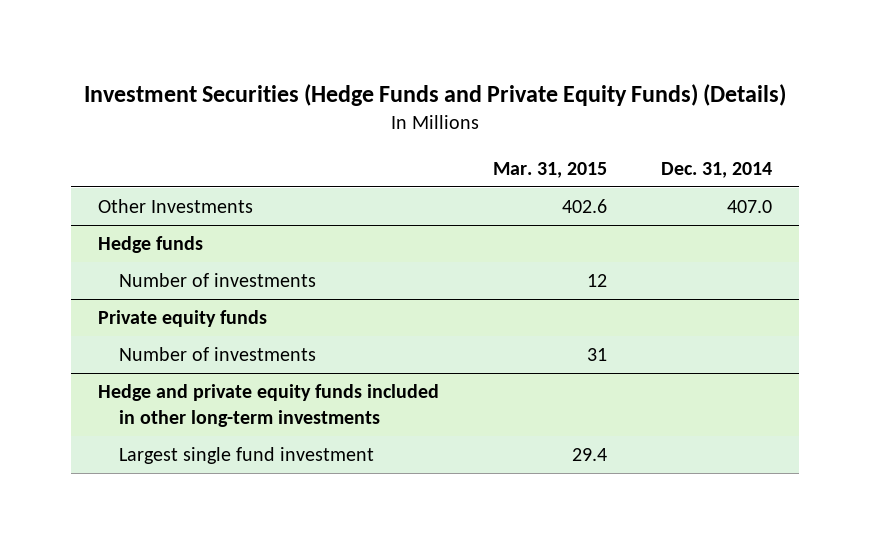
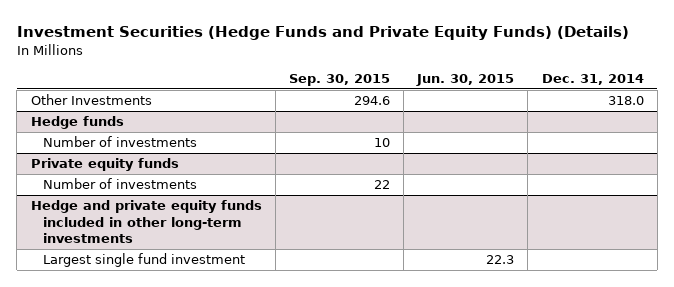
[492,161,607,178] Mar. 31, 2015 -> none
none -> [288,74,390,87] Sep. 30, 2015
none -> [416,74,515,87] Jun. 30, 2015
[726,200,772,214] 407.0 -> [607,96,644,106] 318.0

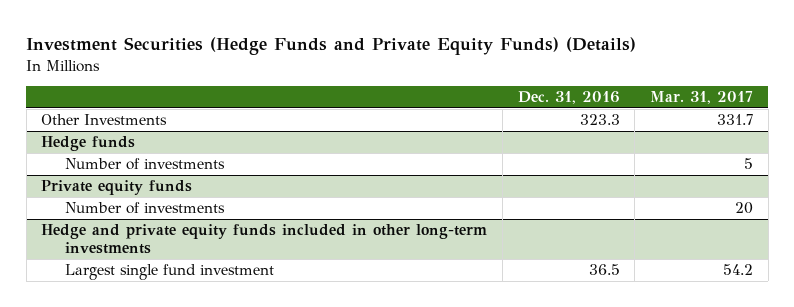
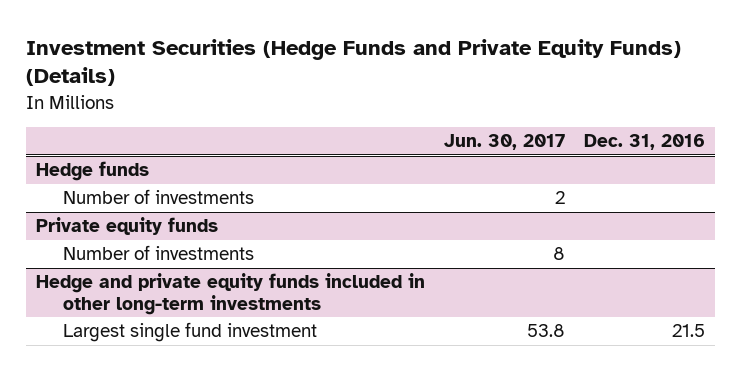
[649,91,753,105] Mar. 31, 2017 -> none
none -> [444,134,566,151] Jun. 30, 2017
[41,114,168,126] Other Investments -> none
[588,264,620,276] 36.5 -> [672,324,706,338] 21.5

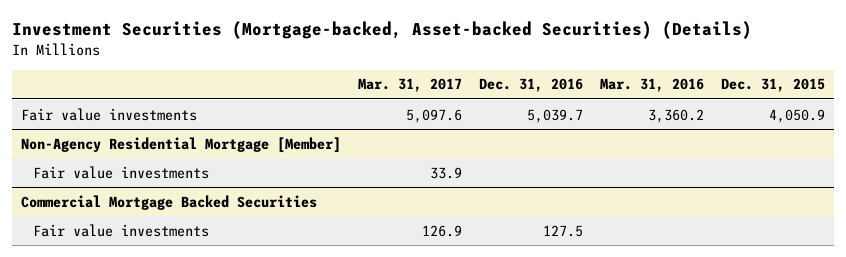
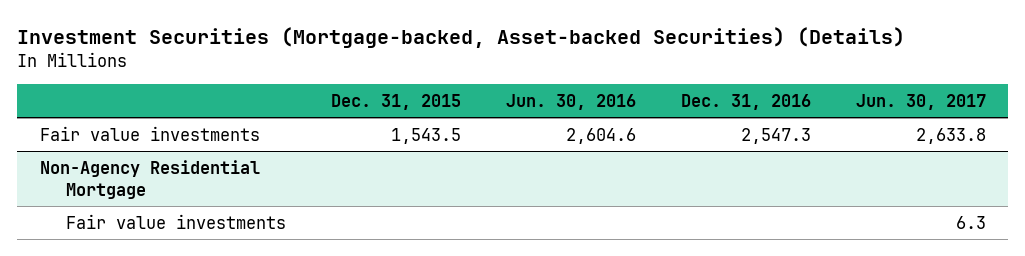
[358,78,463,93] Mar. 31, 2017 -> none
[600,78,705,93] Mar. 31, 2016 -> none
none -> [505,93,636,110] Jun. 30, 2016
none -> [855,93,986,110] Jun. 30, 2017
[527,108,584,123] 5,039.7 -> [740,127,811,144] 2,547.3
[769,108,826,123] 4,050.9 -> [390,127,461,144] 1,543.5
[20,136,341,153] Non-Agency Residential Mortgage [Member] -> [39,159,260,199] Non-Agency Residential Mortgage
[20,194,317,210] Commercial Mortgage Backed Securities -> none
[32,223,209,237] Fair value investments -> none

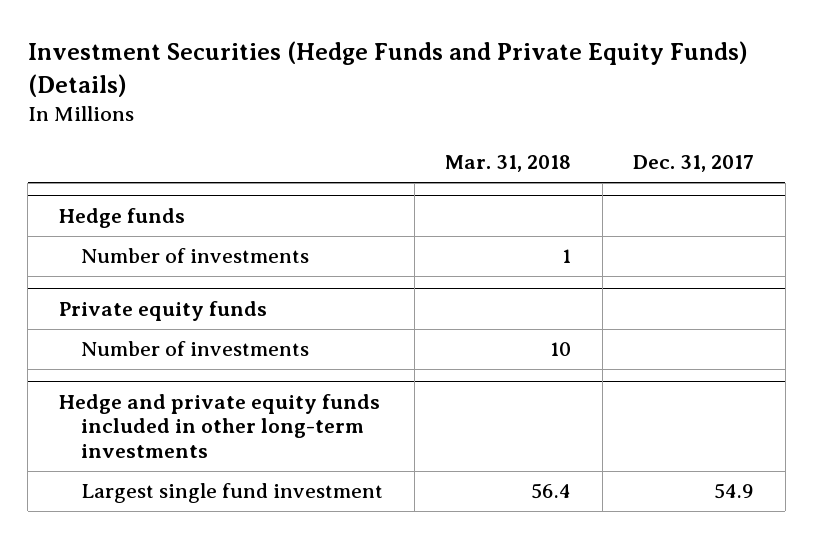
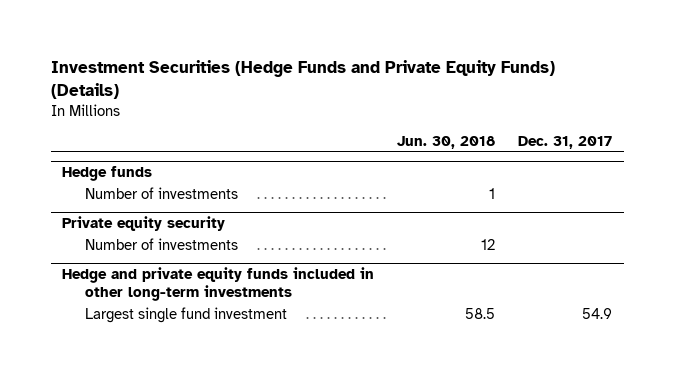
[445,155,572,173] Mar. 31, 2018 -> none
none -> [397,135,496,149] Jun. 30, 2018
[58,300,267,321] Private equity funds -> [62,216,226,232] Private equity security

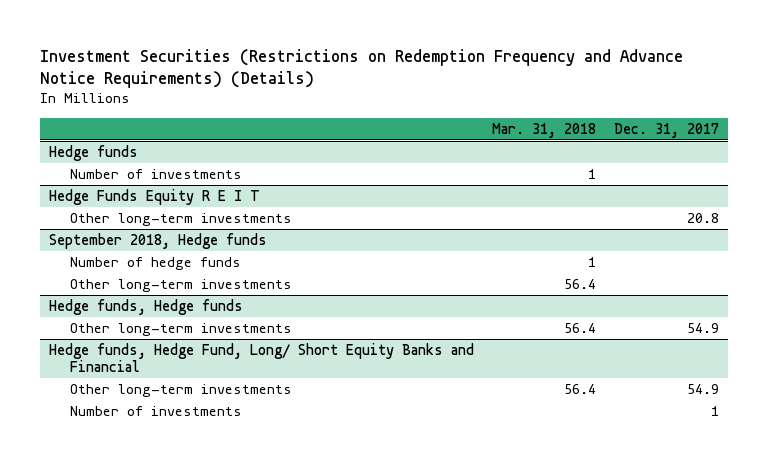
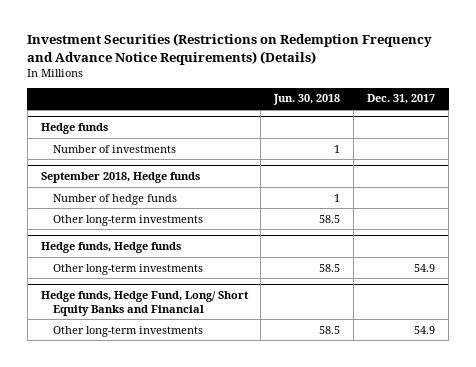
[492,122,597,138] Mar. 31, 2018 -> none
none -> [273,94,341,106] Jun. 30, 2018
[48,188,260,205] Hedge Funds Equity R E I T -> none
[69,212,292,226] Other long-term investments -> none
[69,405,242,416] Number of investments -> none

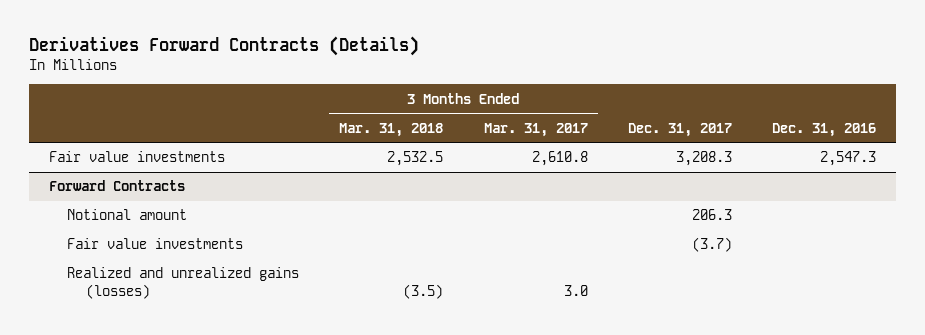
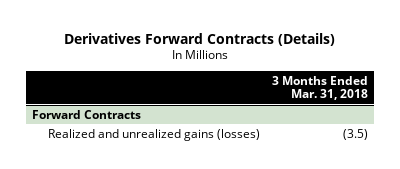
[483,122,588,137] Mar. 31, 2017 -> none
[627,122,732,137] Dec. 31, 2017 -> none
[771,122,876,137] Dec. 31, 2016 -> none
[48,151,225,163] Fair value investments -> none
[67,209,188,221] Notional amount -> none
[67,238,244,250] Fair value investments -> none

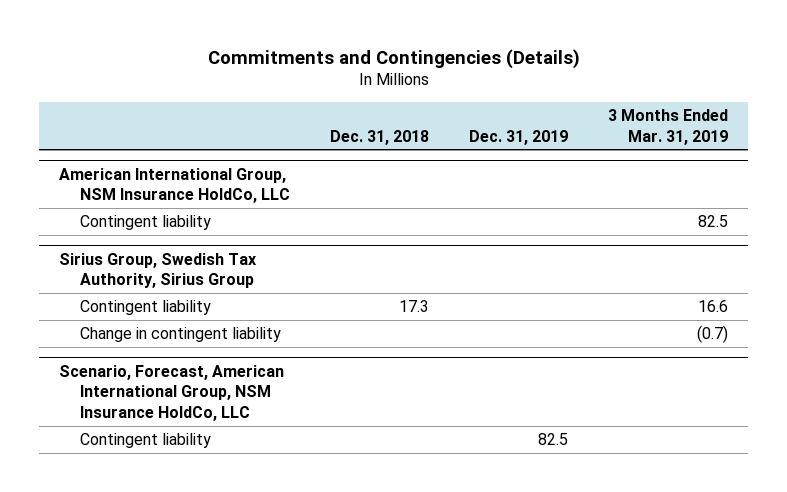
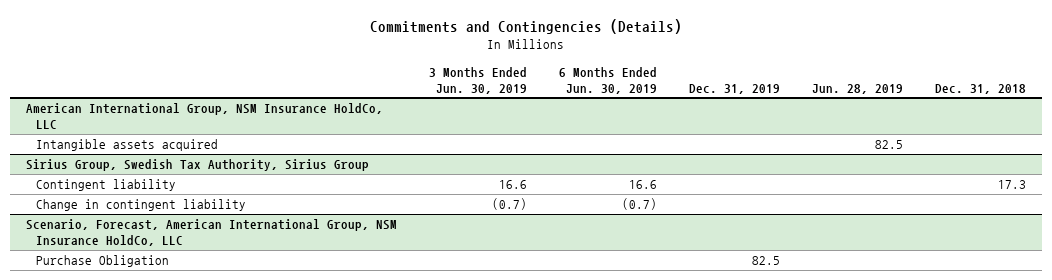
[608,108,729,145] 3 Months Ended Mar. 31, 2019 -> none
none -> [429,66,528,94] 3 Months Ended Jun. 30, 2019
none -> [559,66,658,94] 6 Months Ended Jun. 30, 2019
none -> [811,83,903,94] Jun. 28, 2019
[80,215,212,231] Contingent liability -> none
none -> [36,139,219,152] Intangible assets acquired
[80,433,212,449] Contingent liability -> [36,255,170,268] Purchase Obligation

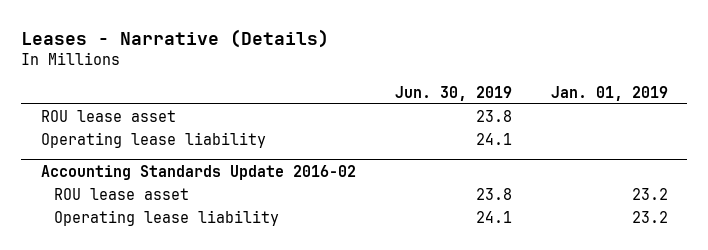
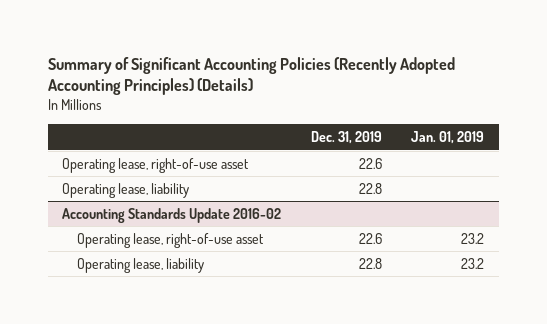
[21,28,330,48] Leases - Narrative (Details) -> [47,56,455,96] Summary of Significant Accounting Policies (Recently Adopted Accounting Principles) (Details)
[394,85,512,101] Jun. 30, 2019 -> none
none -> [310,131,382,145] Dec. 31, 2019
[40,110,176,123] ROU lease asset -> [62,157,250,173] Operating lease, right-of-use asset
[40,132,266,149] Operating lease liability -> [62,182,190,198] Operating lease, liability
[54,188,190,201] ROU lease asset -> [76,232,264,248] Operating lease, right-of-use asset
[54,210,280,227] Operating lease liability -> [76,257,204,273] Operating lease, liability

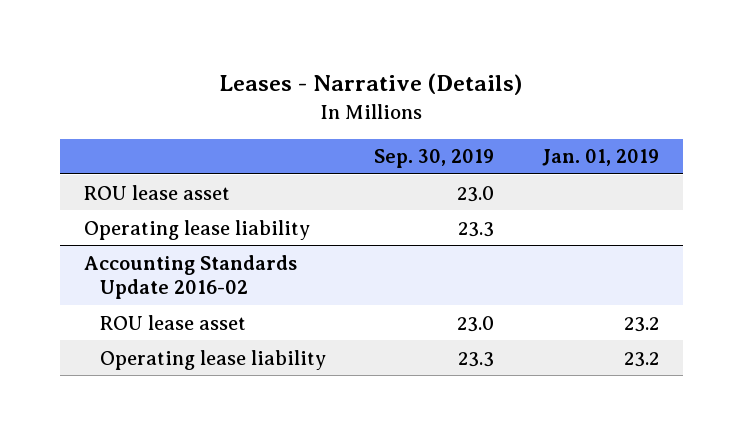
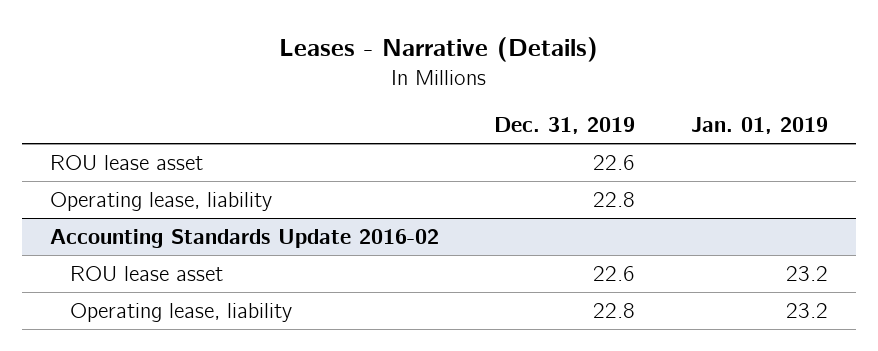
[374,149,495,169] Sep. 30, 2019 -> none
none -> [494,117,636,135] Dec. 31, 2019
[84,219,311,240] Operating lease liability -> [50,191,273,211] Operating lease, liability
[100,349,327,370] Operating lease liability -> [69,302,292,322] Operating lease, liability

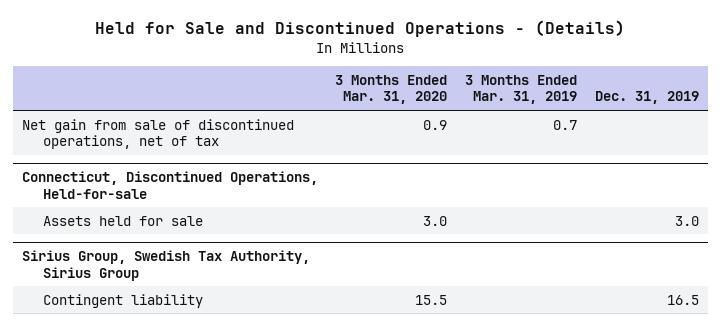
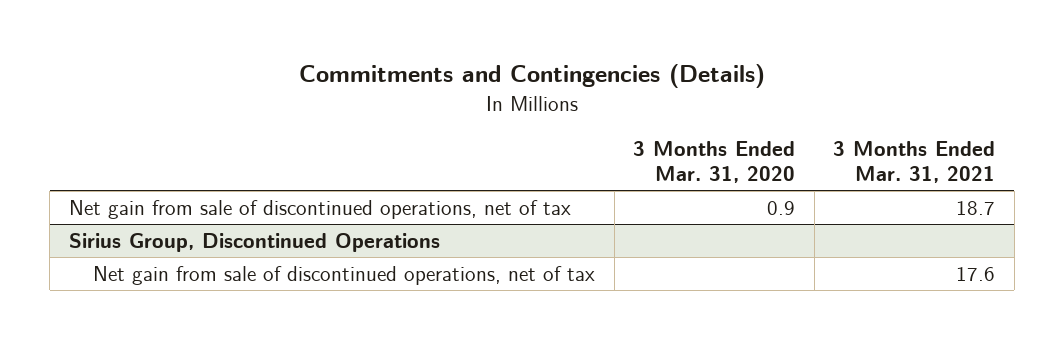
[95,20,626,38] Held for Sale and Discontinued Operations - (Details) -> [298,64,765,89] Commitments and Contingencies (Details)
[465,74,578,105] 3 Months Ended Mar. 31, 2019 -> none
[594,91,699,105] Dec. 31, 2019 -> none
none -> [833,140,996,184] 3 Months Ended Mar. 31, 2021
[21,170,318,199] Connecticut, Discontinued Operations, Held-for-sale -> none
[43,215,204,226] Assets held for sale -> none
[21,249,310,281] Sirius Group, Swedish Tax Authority, Sirius Group -> none
[43,293,204,308] Contingent liability -> none
none -> [68,233,440,253] Sirius Group, Discontinued Operations
none -> [93,266,596,286] Net gain from sale of discontinued operations, net of tax

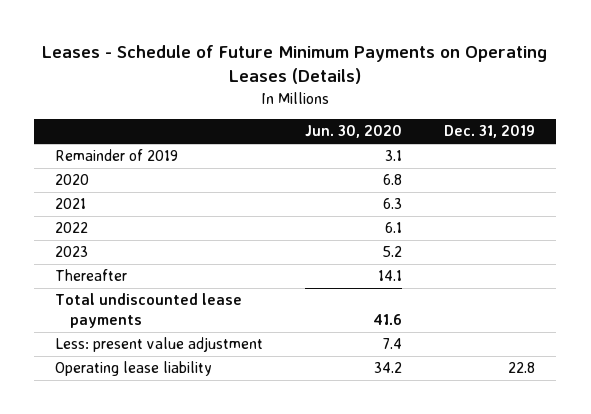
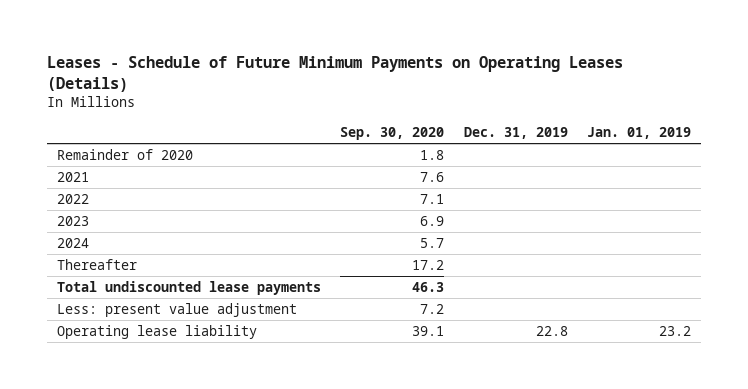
[305,125,403,139] Jun. 30, 2020 -> none
none -> [340,127,445,141] Sep. 30, 2020
none -> [586,127,691,140] Jan. 01, 2019
[55,174,90,186] 2020 -> none
[55,149,179,162] Remainder of 2019 -> [56,148,193,160] Remainder of 2020
none -> [56,237,89,248] 2024

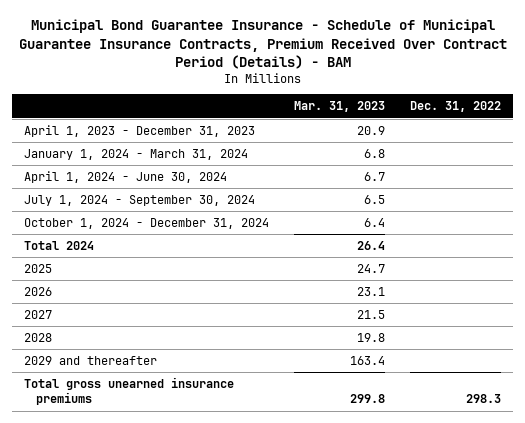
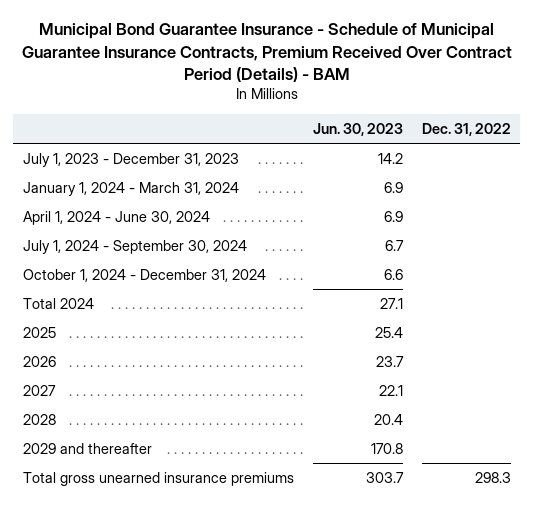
[294,101,386,113] Mar. 31, 2023 -> none
none -> [312,122,403,136] Jun. 30, 2023
[24,124,256,137] April 1, 2023 - December 31, 2023 -> [22,152,239,167] July 1, 2023 - December 31, 2023

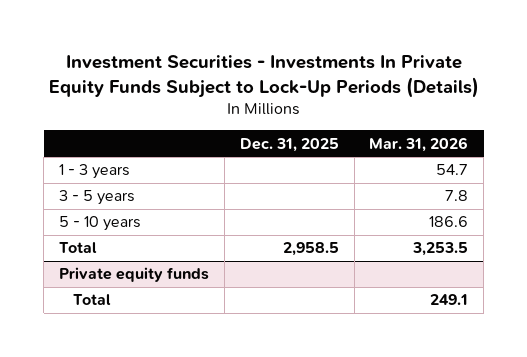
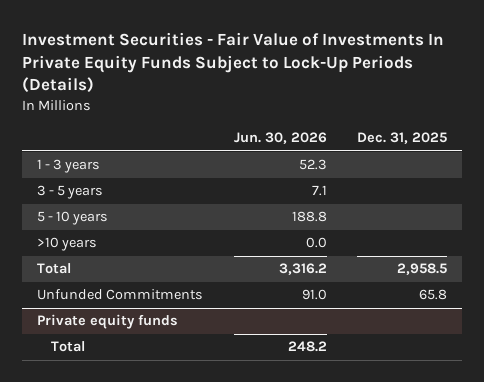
[48,55,479,99] Investment Securities - Investments In Private Equity Funds Subject to Lock-Up Periods (Details) -> [22,31,445,94] Investment Securities - Fair Value of Investments In Private Equity Funds Subject to Lock-Up Periods (Details)
[369,136,469,152] Mar. 31, 2026 -> none
none -> [233,132,327,145] Jun. 30, 2026
none -> [37,237,98,252] >10 years
none -> [37,289,204,301] Unfunded Commitments

